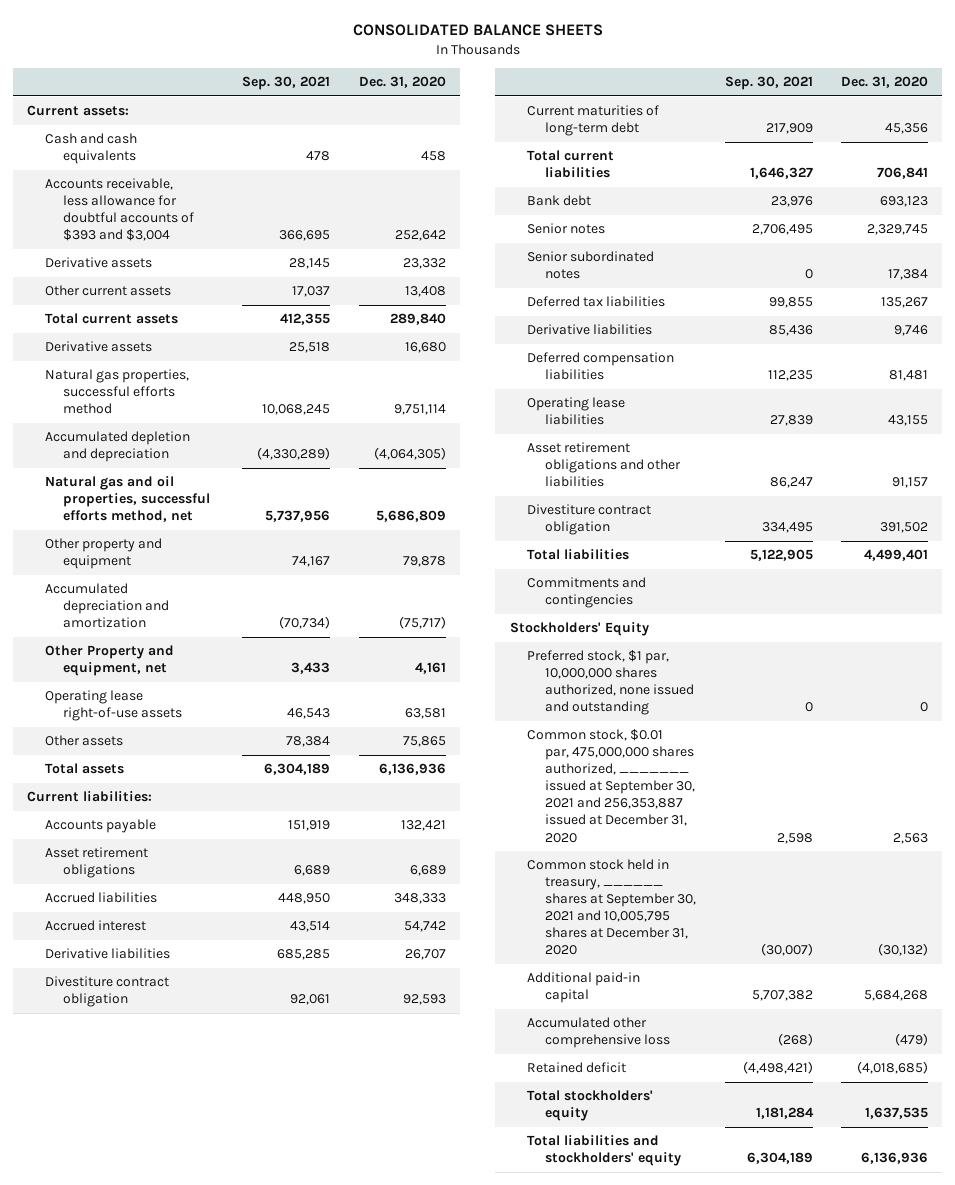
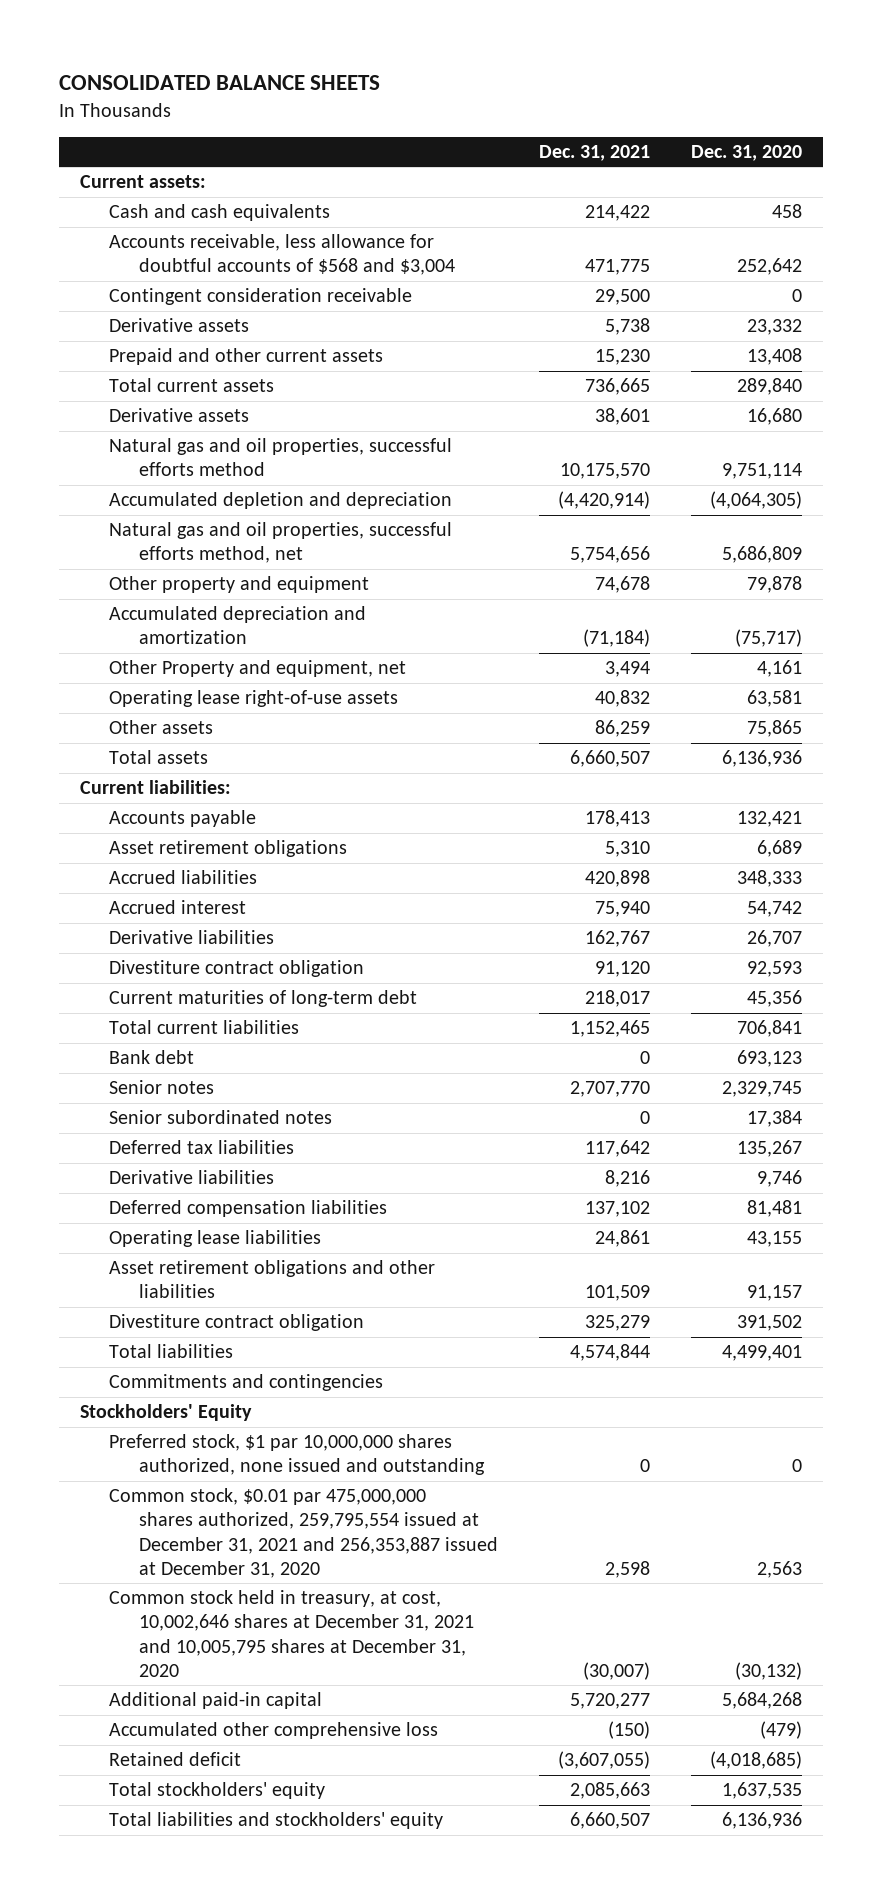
[242,76,331,91] Sep. 30, 2021 -> none
none -> [539,144,651,161] Dec. 31, 2021
[45,178,194,242] Accounts receivable, less allowance for doubtful accounts of $393 and $3,004 -> [109,234,455,276] Accounts receivable, less allowance for doubtful accounts of $568 and $3,004
none -> [109,288,413,306] Contingent consideration receivable
[45,285,172,297] Other current assets -> [109,348,384,366] Prepaid and other current assets
[45,369,190,415] Natural gas properties, successful efforts method -> [109,438,453,477] Natural gas and oil properties, successful efforts method
[527,650,695,716] Preferred stock, $1 par, 10,000,000 shares authorized, none issued and outstanding -> [109,1434,485,1476] Preferred stock, $1 par 10,000,000 shares authorized, none issued and outstanding
[527,729,696,843] Common stock, $0.01 par, 475,000,000 shares authorized, _______ issued at September 30, 2021 and 256,353,887 issued at December 31, 2020 -> [109,1488,498,1578] Common stock, $0.01 par 475,000,000 shares authorized, 259,795,554 issued at December 31, 2021 and 256,353,887 issued at December 31, 2020
[527,859,697,956] Common stock held in treasury, ______ shares at September 30, 2021 and 10,005,795 shares at December 31, 2020 -> [109,1590,474,1677] Common stock held in treasury, at cost, 10,002,646 shares at December 31, 2021 and 10,005,795 shares at December 31, 2020

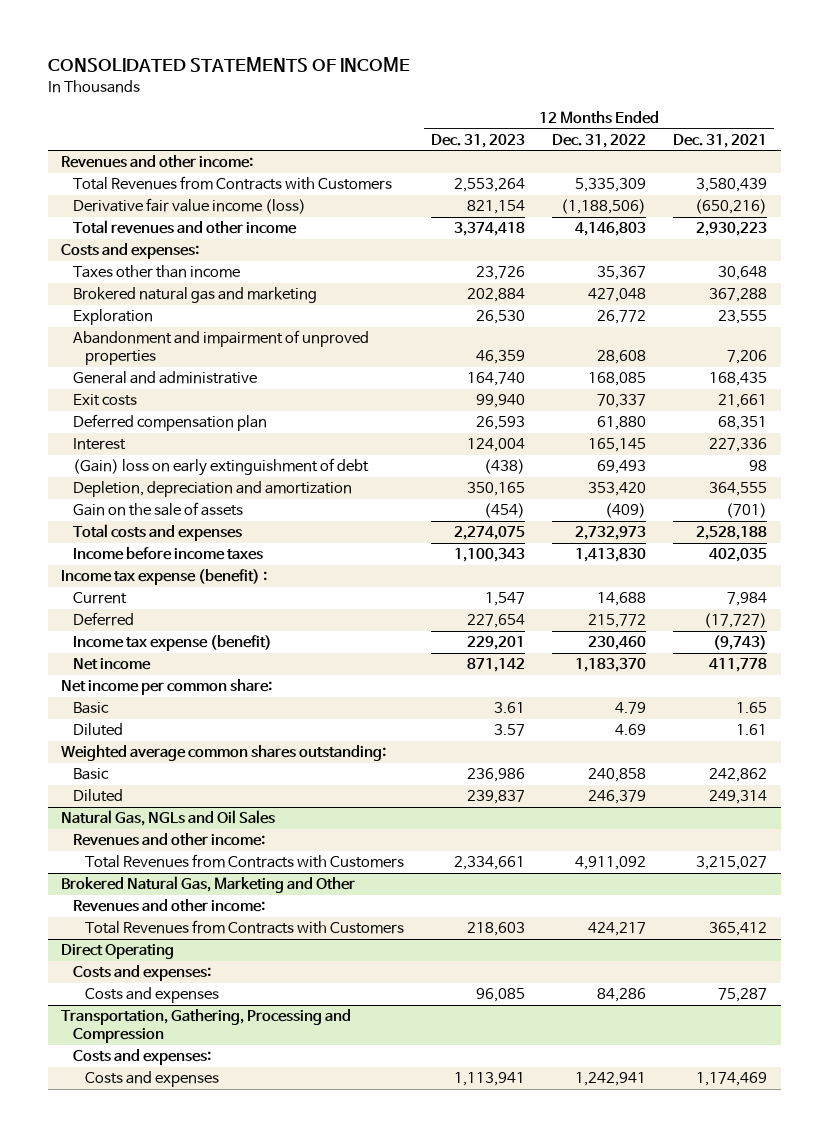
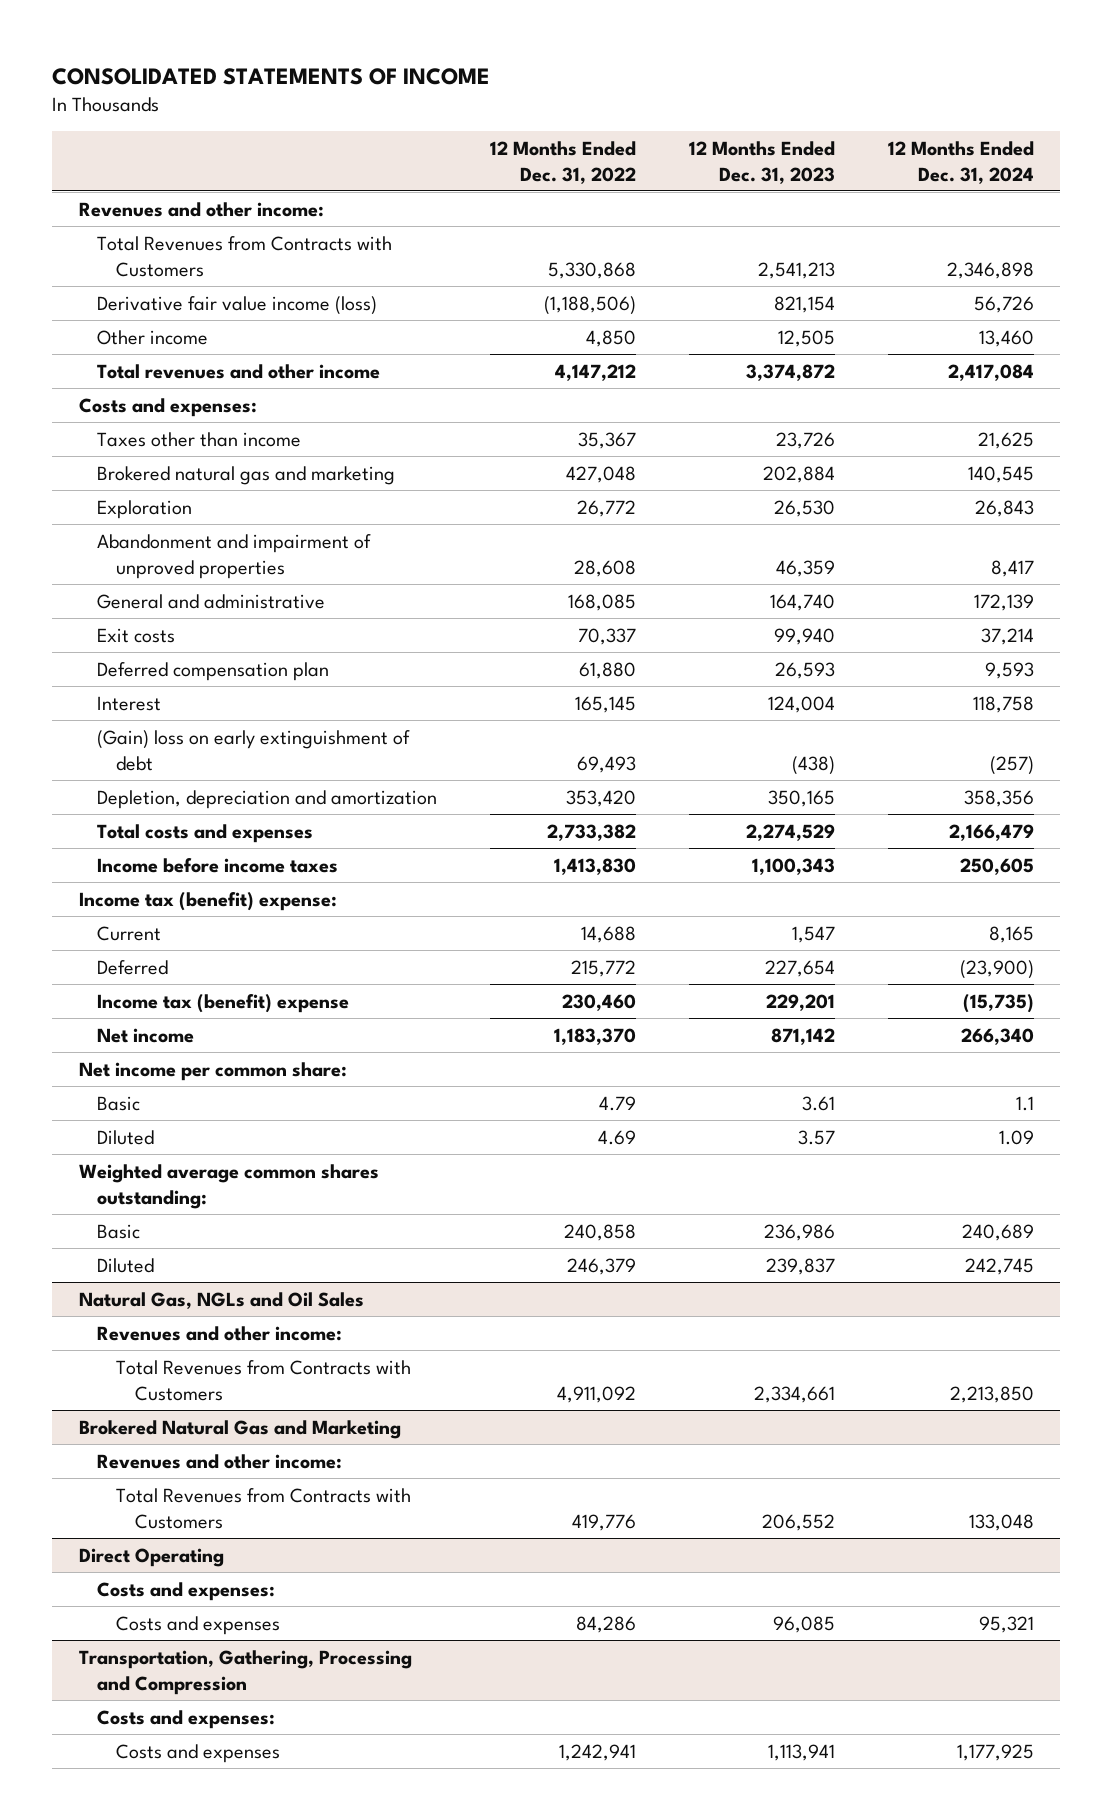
[673,133,768,148] Dec. 31, 2021 -> none
none -> [887,140,1034,184] 12 Months Ended Dec. 31, 2024
[454,178,526,193] 2,553,264 -> [758,261,836,279] 2,541,213
[575,178,647,193] 5,335,309 -> [548,261,637,279] 5,330,868
none -> [97,329,209,345] Other income
[454,222,526,237] 3,374,418 -> [746,363,836,381] 3,374,872
[575,222,647,237] 4,146,803 -> [555,363,637,381] 4,147,212
[73,502,244,517] Gain on the sale of assets -> none
[454,526,526,541] 2,274,075 -> [746,823,836,841] 2,274,529
[575,526,647,541] 2,732,973 -> [547,823,637,841] 2,733,382
[61,569,268,586] Income tax expense (benefit) : -> [78,891,337,911] Income tax (benefit) expense:
[73,635,273,652] Income tax expense (benefit) -> [97,993,350,1013] Income tax (benefit) expense
[61,876,356,894] Brokered Natural Gas, Marketing and Other -> [78,1419,401,1439] Brokered Natural Gas and Marketing
[467,922,526,937] 218,603 -> [762,1513,836,1531] 206,552
[588,922,647,937] 424,217 -> [572,1513,637,1531] 419,776

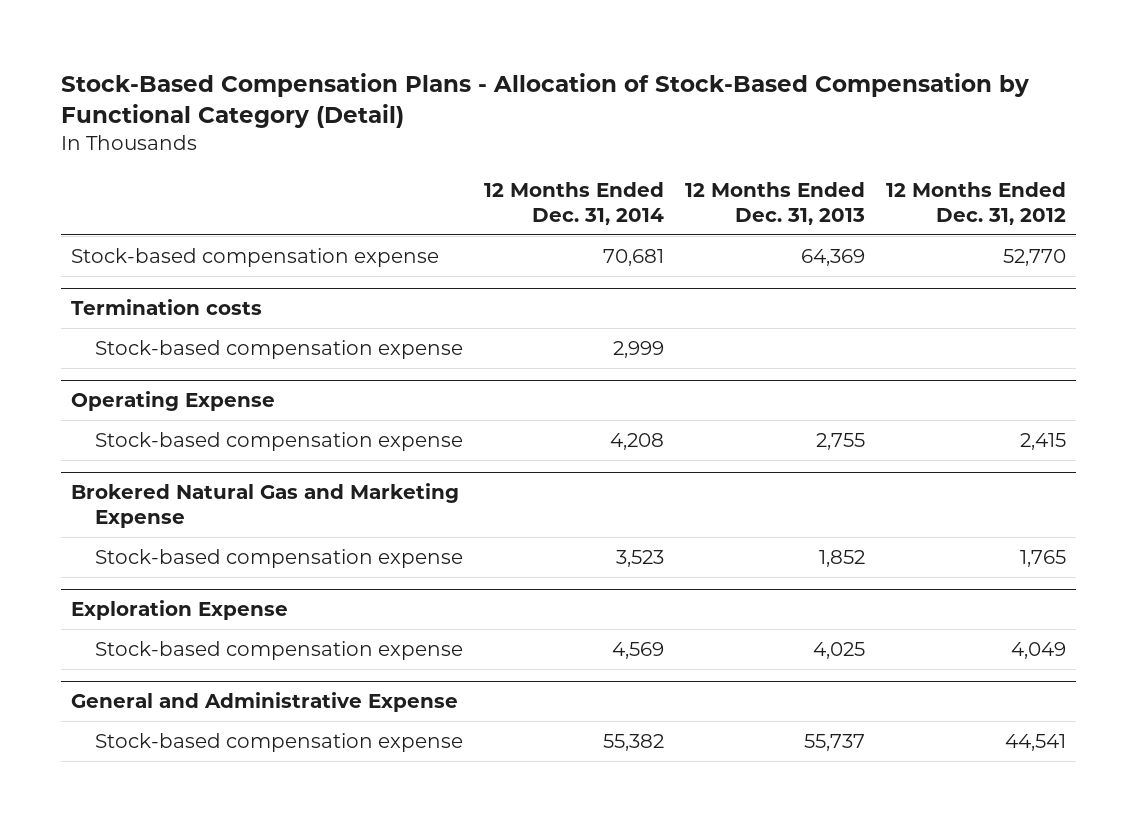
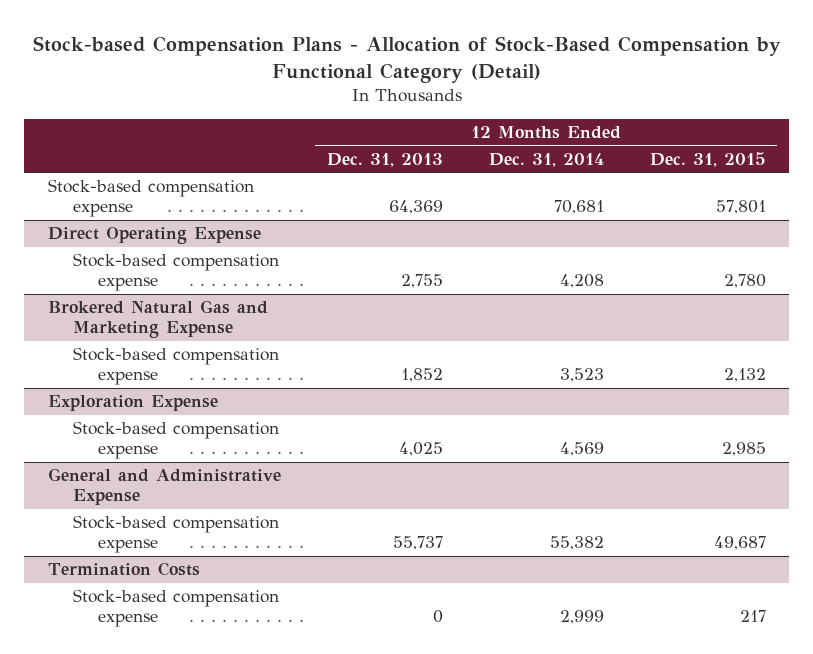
[60,72,1029,129] Stock-Based Compensation Plans - Allocation of Stock-Based Compensation by Functional Category (Detail) -> [32,36,781,84] Stock-based Compensation Plans - Allocation of Stock-Based Compensation by Functional Category (Detail)
[885,182,1066,225] 12 Months Ended Dec. 31, 2012 -> none
none -> [649,151,766,167] Dec. 31, 2015
[71,299,263,316] Termination costs -> none
[94,339,463,359] Stock-based compensation expense -> none
[71,391,276,412] Operating Expense -> [47,227,261,245] Direct Operating Expense
none -> [47,562,200,577] Termination Costs
none -> [72,589,279,628] Stock-based compensation expense

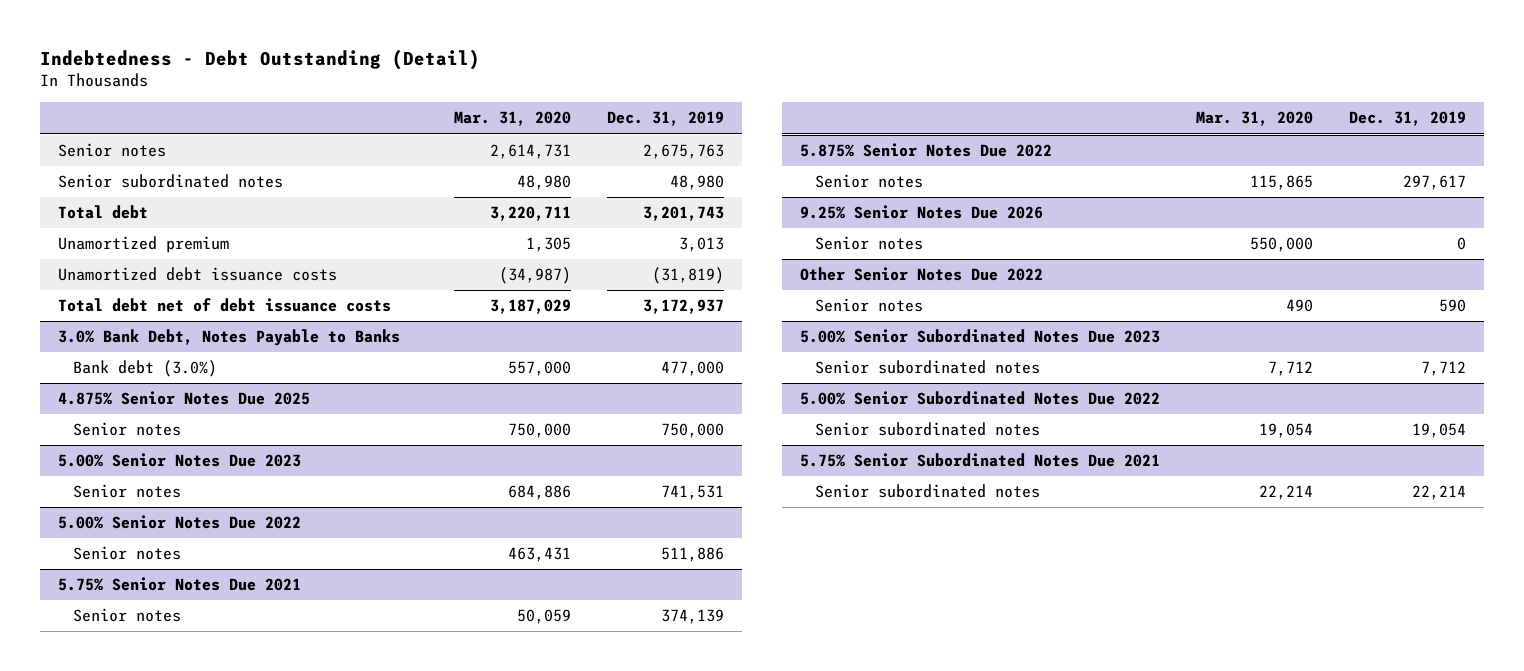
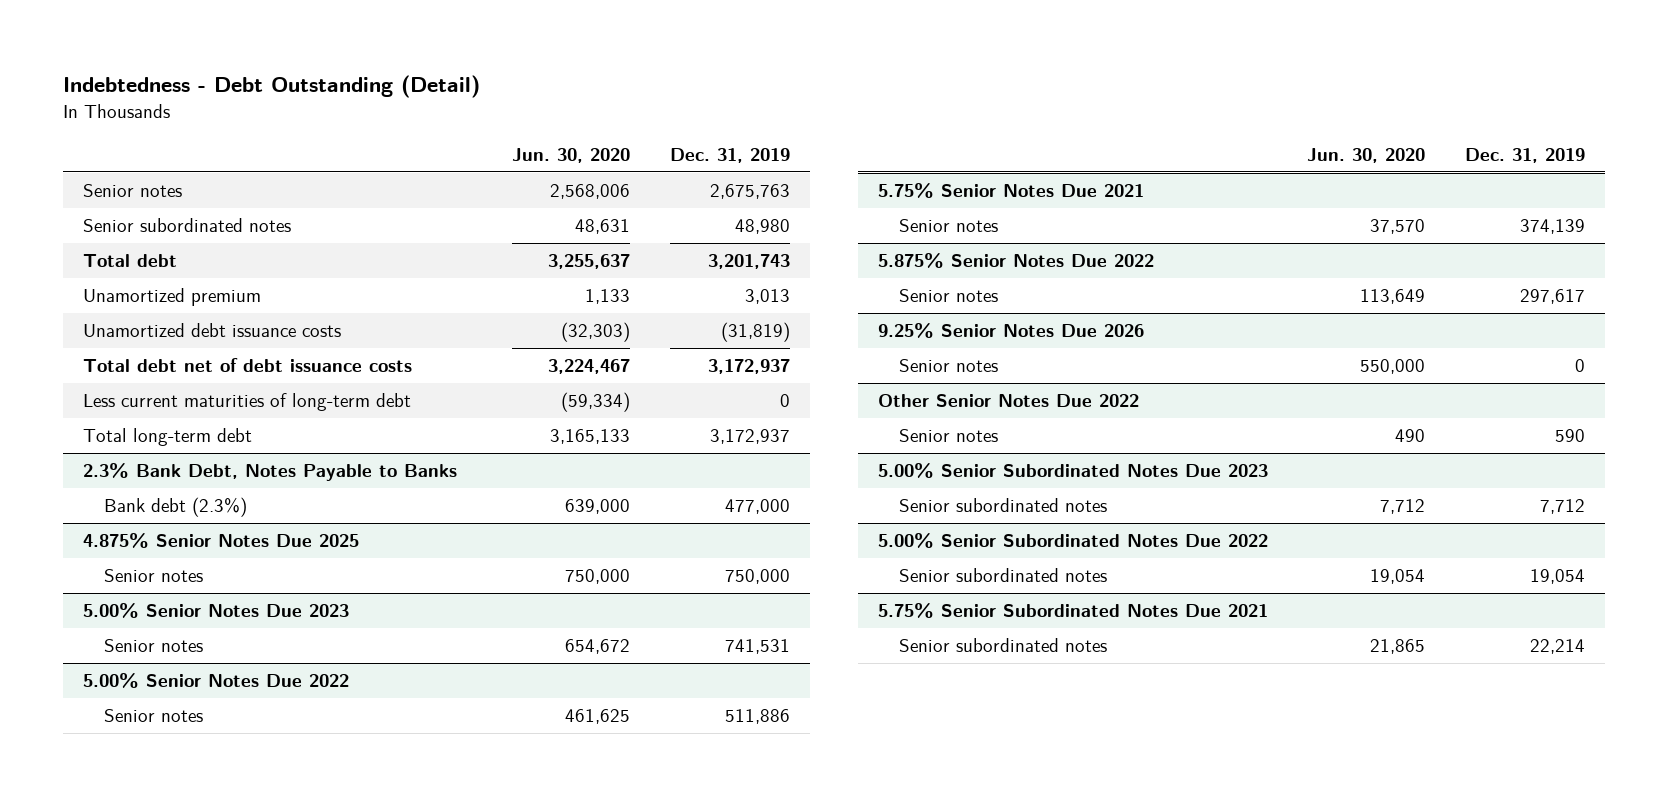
[453,111,571,127] Mar. 31, 2020 -> none
none -> [512,148,631,164] Jun. 30, 2020
none -> [82,393,411,412] Less current maturities of long-term debt
none -> [82,428,252,447] Total long-term debt
[57,329,400,347] 3.0% Bank Debt, Notes Payable to Banks -> [82,463,457,482] 2.3% Bank Debt, Notes Payable to Banks
[72,360,217,378] Bank debt (3.0%) -> [104,497,248,518] Bank debt (2.3%)

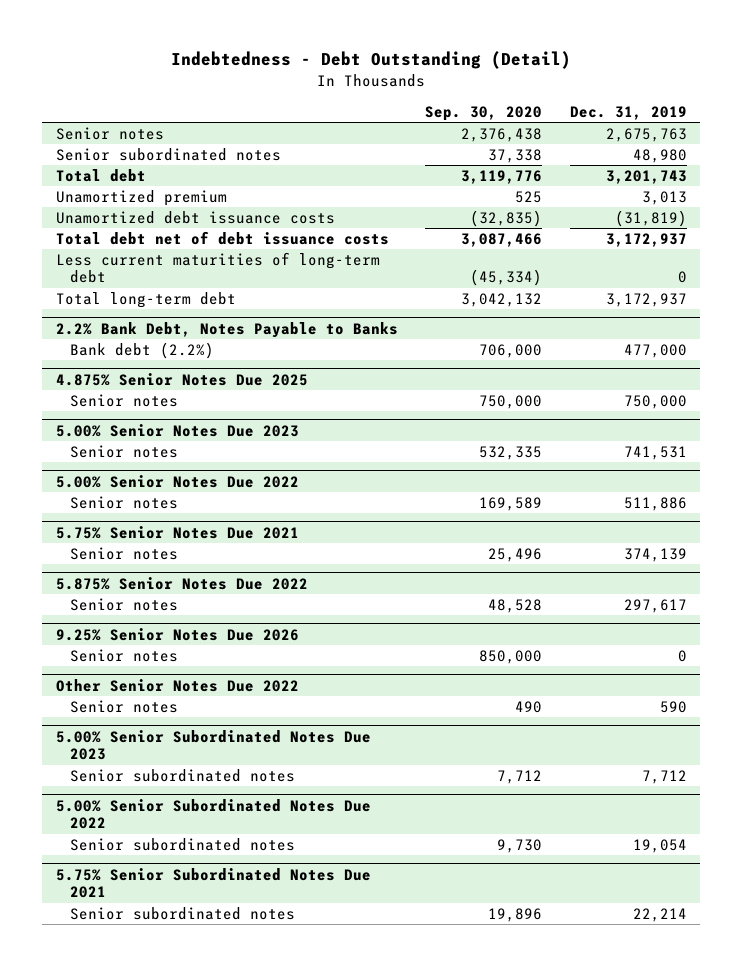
[512,148,631,164] Jun. 30, 2020 -> none
none -> [425,105,543,121] Sep. 30, 2020
[82,463,457,482] 2.3% Bank Debt, Notes Payable to Banks -> [55,321,398,338] 2.2% Bank Debt, Notes Payable to Banks
[104,497,248,518] Bank debt (2.3%) -> [69,341,214,359] Bank debt (2.2%)

